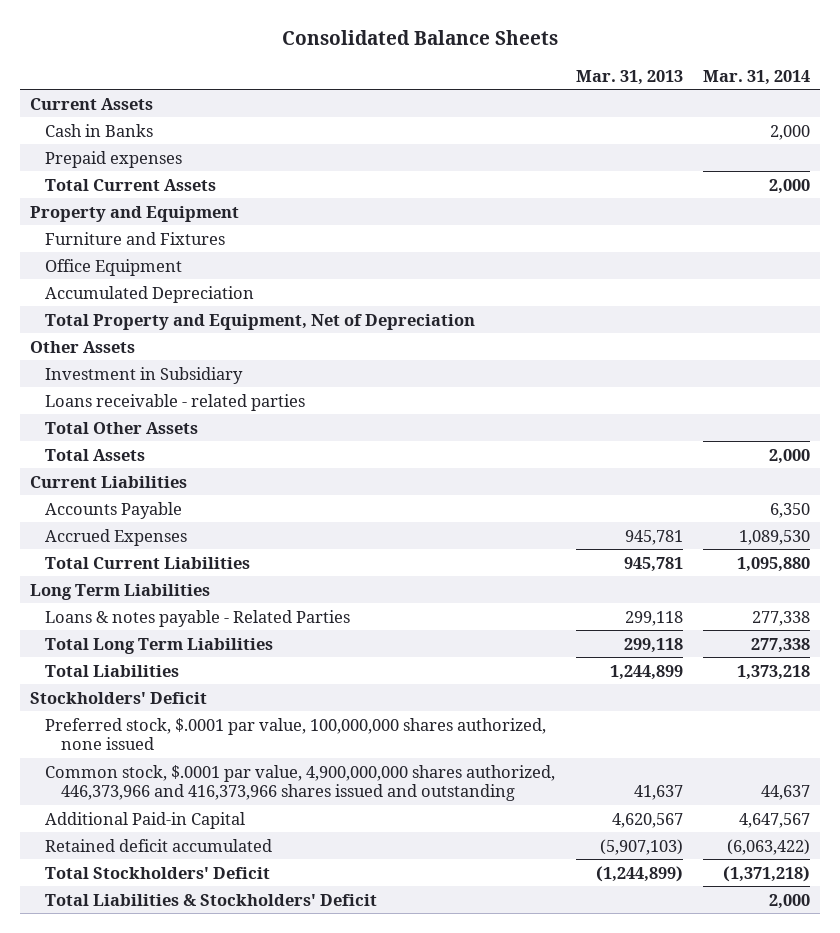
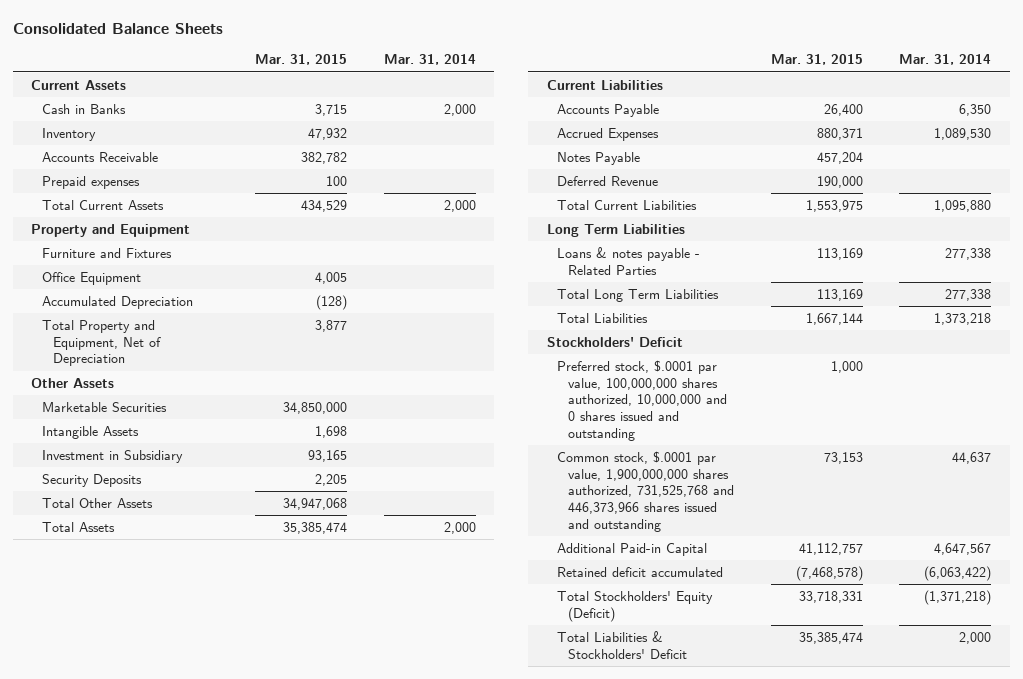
[575,69,683,85] Mar. 31, 2013 -> none
none -> [255,54,348,66] Mar. 31, 2015
none -> [41,127,96,141] Inventory
none -> [41,151,158,162] Accounts Receivable
none -> [41,401,167,412] Marketable Securities
none -> [41,425,139,439] Intangible Assets
[45,393,306,411] Loans receivable - related parties -> none
none -> [41,473,142,487] Security Deposits
none -> [557,151,641,165] Notes Payable
none -> [557,175,659,186] Deferred Revenue
[45,717,547,751] Preferred stock, $.0001 par value, 100,000,000 shares authorized, none issued -> [557,359,727,441] Preferred stock, $.0001 par value, 100,000,000 shares authorized, 10,000,000 and 0 shares issued and outstanding
[45,764,556,802] Common stock, $.0001 par value, 4,900,000,000 shares authorized, 446,373,966 and 416,373,966 shares issued and outstanding -> [557,450,734,532] Common stock, $.0001 par value, 1,900,000,000 shares authorized, 731,525,768 and 446,373,966 shares issued and outstanding
[45,866,271,879] Total Stockholders' Deficit -> [557,590,714,622] Total Stockholders' Equity (Deficit)

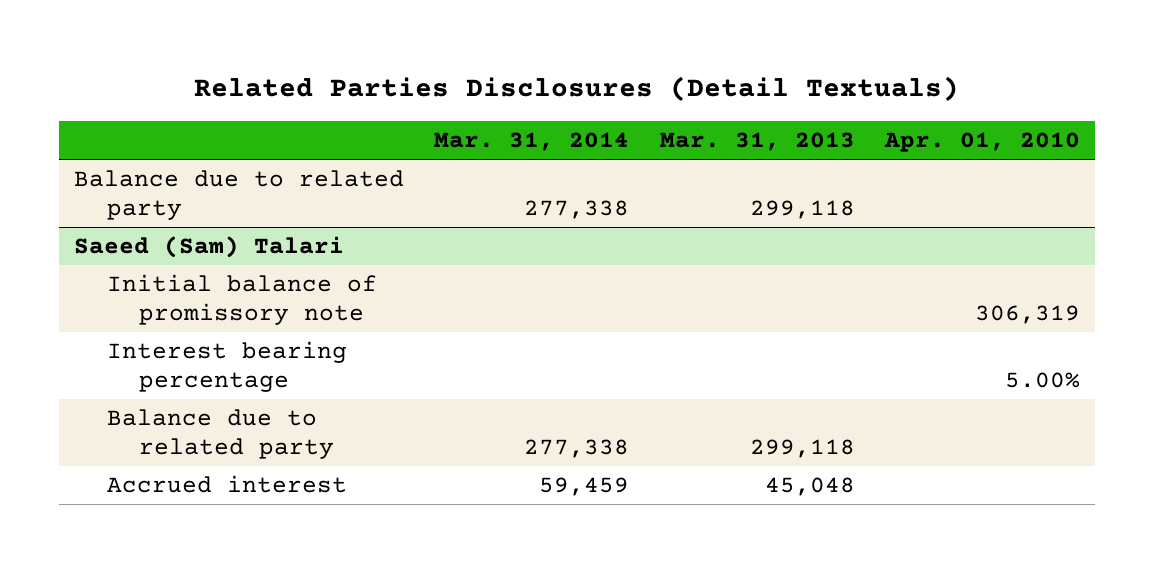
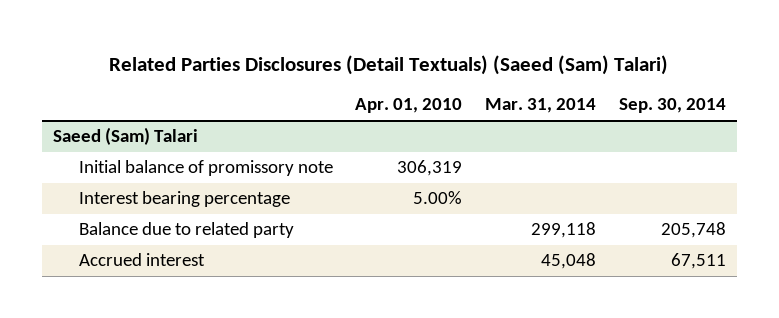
[194,76,960,102] Related Parties Disclosures (Detail Textuals) -> [109,54,669,75] Related Parties Disclosures (Detail Textuals) (Saeed (Sam) Talari)
[659,132,855,152] Mar. 31, 2013 -> none
none -> [618,98,726,114] Sep. 30, 2014
[73,170,404,220] Balance due to related party -> none
[524,438,630,458] 277,338 -> [530,222,596,239] 299,118
[539,477,630,497] 59,459 -> [540,253,596,270] 45,048

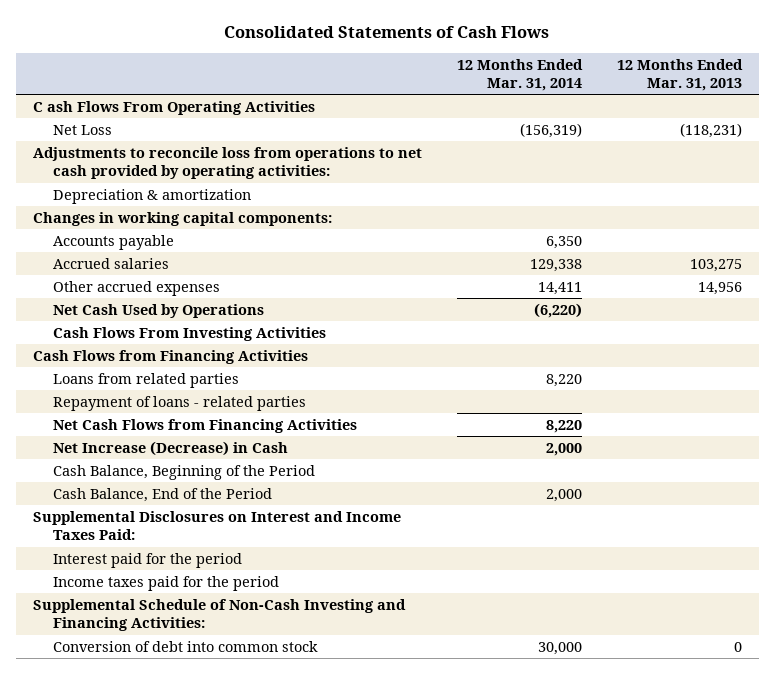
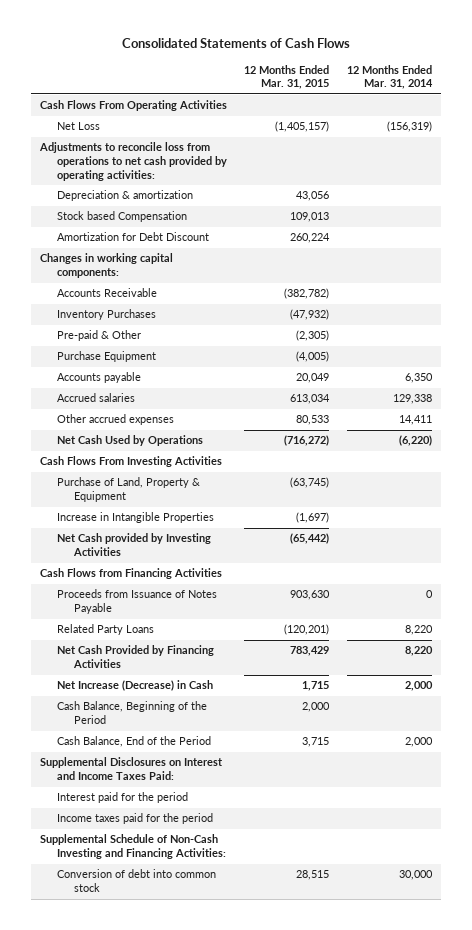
[616,58,743,91] 12 Months Ended Mar. 31, 2013 -> none
none -> [244,64,330,90] 12 Months Ended Mar. 31, 2015
[33,100,316,115] C ash Flows From Operating Activities -> [39,100,227,112] Cash Flows From Operating Activities
none -> [56,211,187,223] Stock based Compensation
none -> [56,232,209,242] Amortization for Debt Discount
none -> [56,288,157,298] Accounts Receivable
none -> [56,309,156,321] Inventory Purchases
none -> [56,330,141,342] Pre-paid & Other
none -> [56,351,156,363] Purchase Equipment
none -> [56,477,200,503] Purchase of Land, Property & Equipment
none -> [56,512,214,524] Increase in Intangible Properties
none -> [56,533,211,557] Net Cash provided by Investing Activities
[53,395,307,411] Repayment of loans - related parties -> none
none -> [56,589,217,615] Proceeds from Issuance of Notes Payable
[53,372,240,388] Loans from related parties -> [56,624,154,636] Related Party Loans
[53,418,358,433] Net Cash Flows from Financing Activities -> [56,645,214,669] Net Cash Provided by Financing Activities

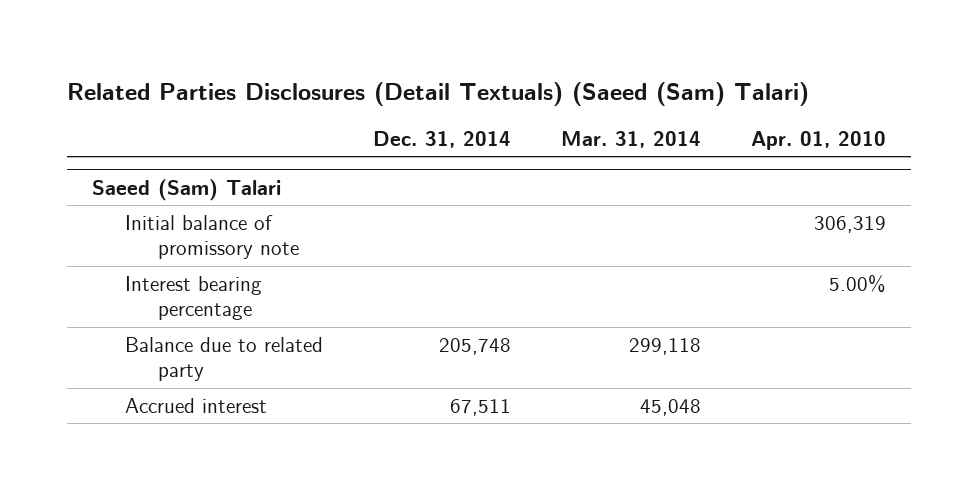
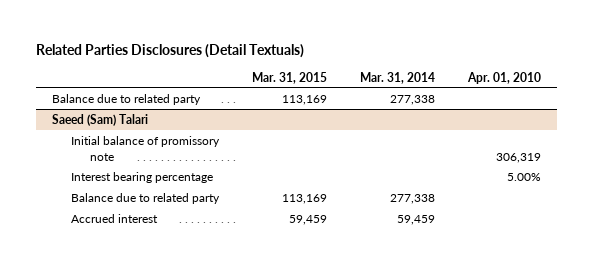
[67,81,810,106] Related Parties Disclosures (Detail Textuals) (Saeed (Sam) Talari) -> [35,43,304,58] Related Parties Disclosures (Detail Textuals)
[372,130,511,148] Dec. 31, 2014 -> none
none -> [251,71,327,84] Mar. 31, 2015
none -> [52,93,202,105] Balance due to related party
[628,338,701,356] 299,118 -> [389,193,435,204] 277,338
[639,399,701,417] 45,048 -> [396,214,435,225] 59,459

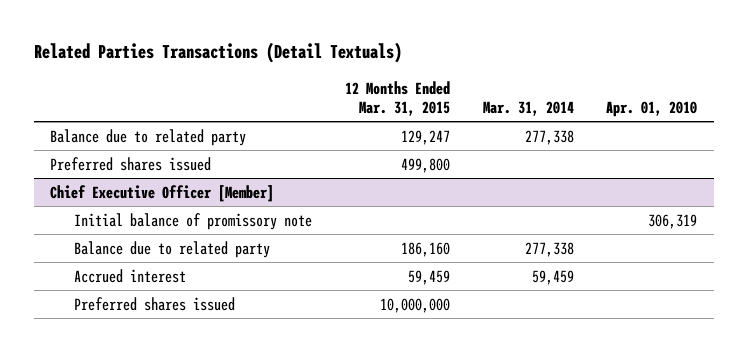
[35,43,304,58] Related Parties Disclosures (Detail Textuals) -> [33,42,402,64] Related Parties Transactions (Detail Textuals)
[251,71,327,84] Mar. 31, 2015 -> none
none -> [344,80,450,116] 12 Months Ended Mar. 31, 2015
none -> [49,156,211,171] Preferred shares issued
[52,113,149,126] Saeed (Sam) Talari -> [49,184,274,202] Chief Executive Officer [Member]
[71,171,214,183] Interest bearing percentage -> none
none -> [73,296,235,311] Preferred shares issued

